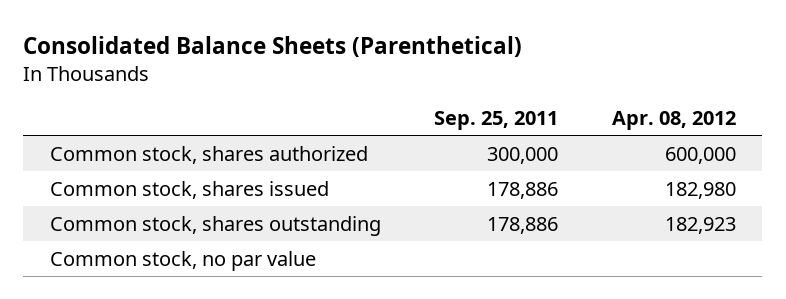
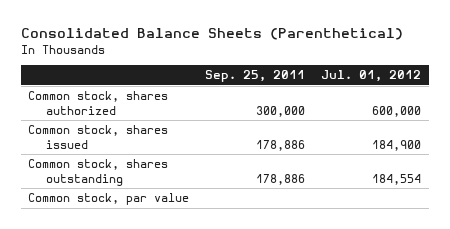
[611,111,736,131] Apr. 08, 2012 -> none
none -> [321,70,422,83] Jul. 01, 2012
[49,250,316,271] Common stock, no par value -> [28,193,190,206] Common stock, par value

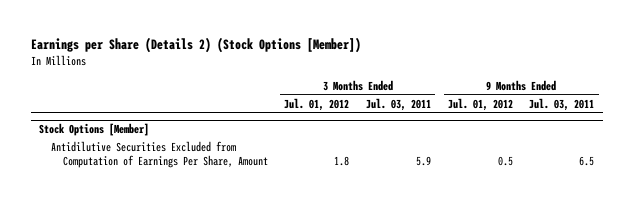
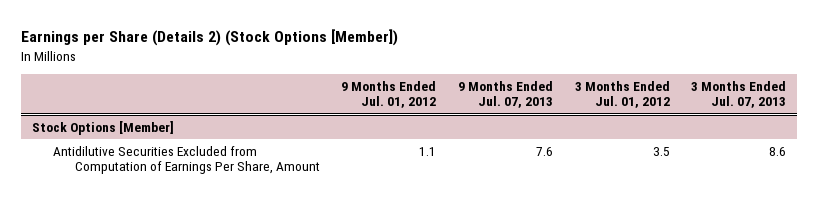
[365,97,431,111] Jul. 03, 2011 -> none
[529,97,595,111] Jul. 03, 2011 -> none
none -> [457,80,553,109] 9 Months Ended Jul. 07, 2013
none -> [691,80,787,109] 3 Months Ended Jul. 07, 2013
[334,156,350,167] 1.8 -> [652,146,670,156] 3.5
[497,156,513,167] 0.5 -> [419,146,437,156] 1.1

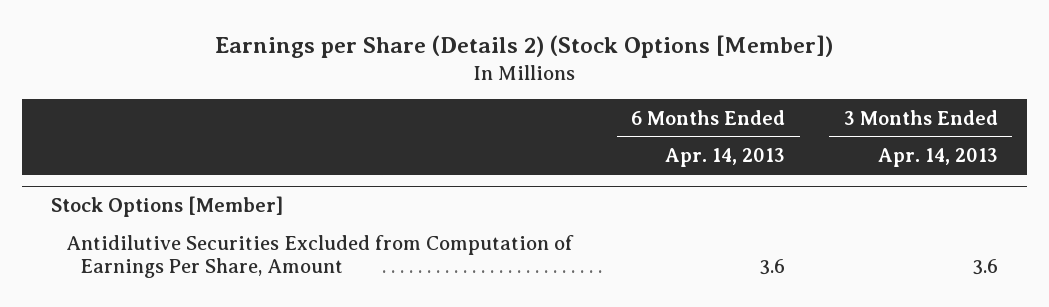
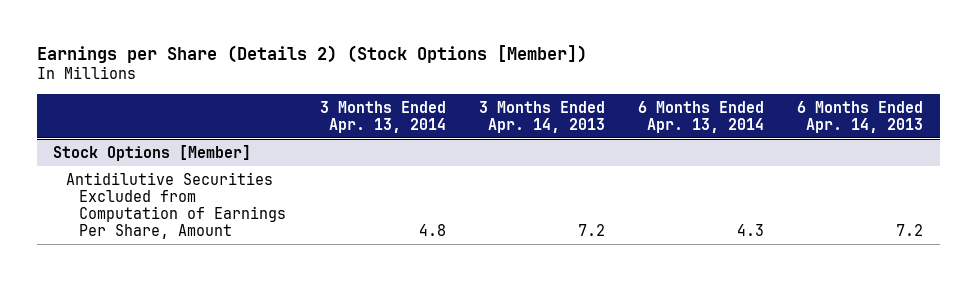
none -> [319,100,446,133] 3 Months Ended Apr. 13, 2014
none -> [637,100,764,133] 6 Months Ended Apr. 13, 2014
[759,259,786,276] 3.6 -> [896,223,924,236] 7.2
[971,259,998,276] 3.6 -> [577,223,605,236] 7.2

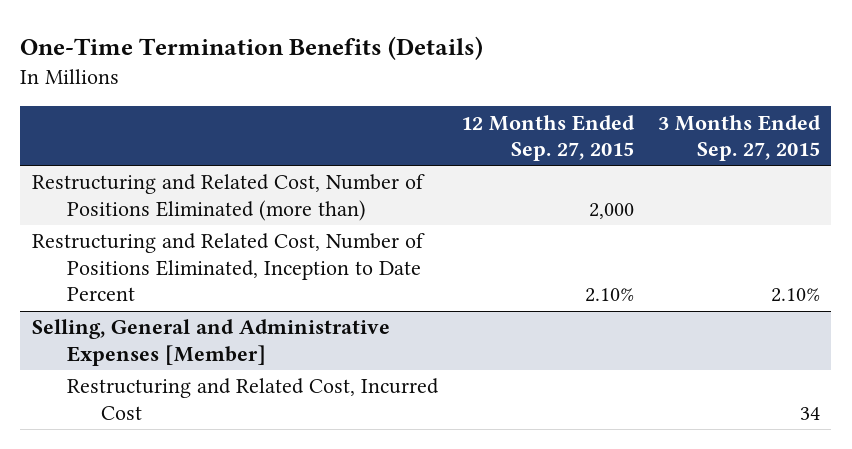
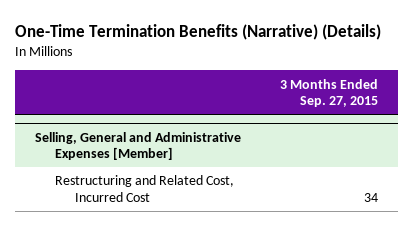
[20,35,484,60] One-Time Termination Benefits (Details) -> [14,24,381,41] One-Time Termination Benefits (Narrative) (Details)
[461,114,636,161] 12 Months Ended Sep. 27, 2015 -> none
[32,174,426,221] Restructuring and Related Cost, Number of Positions Eliminated (more than) -> none
[32,233,426,302] Restructuring and Related Cost, Number of Positions Eliminated, Inception to Date Percent -> none

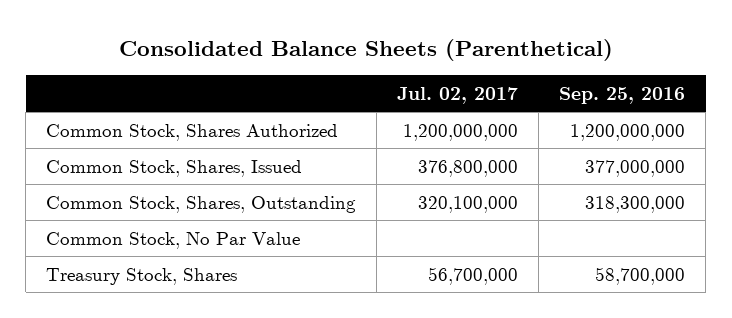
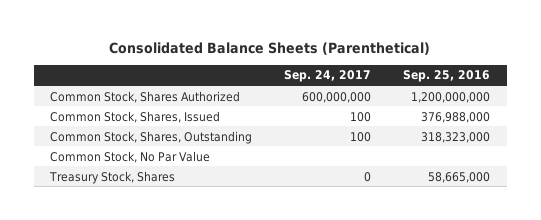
[397,86,519,104] Jul. 02, 2017 -> none
none -> [284,70,372,83] Sep. 24, 2017
[585,159,686,177] 377,000,000 -> [421,111,491,123] 376,988,000
[585,195,686,213] 318,300,000 -> [421,131,491,143] 318,323,000
[595,266,686,285] 58,700,000 -> [428,171,491,183] 58,665,000

